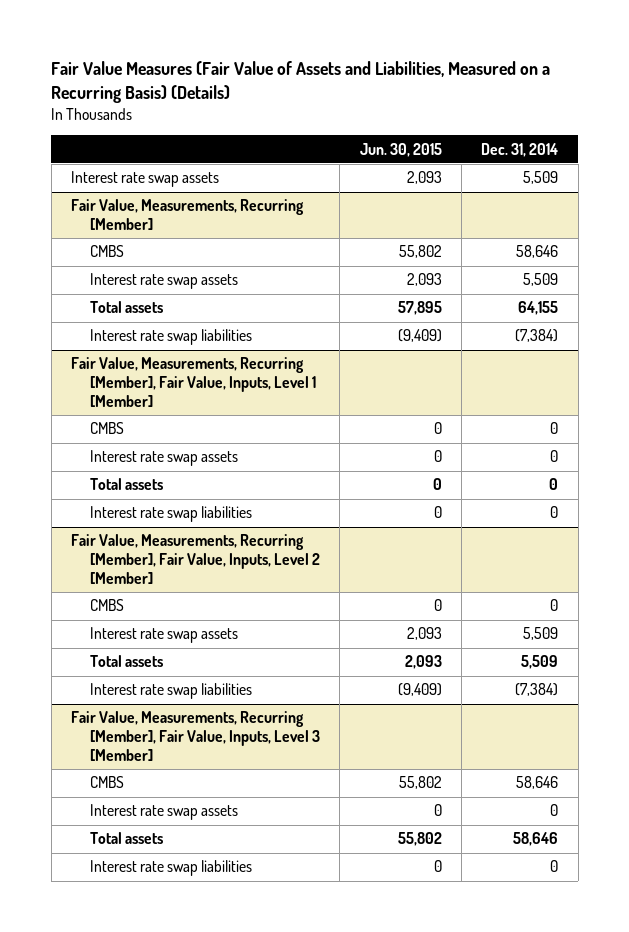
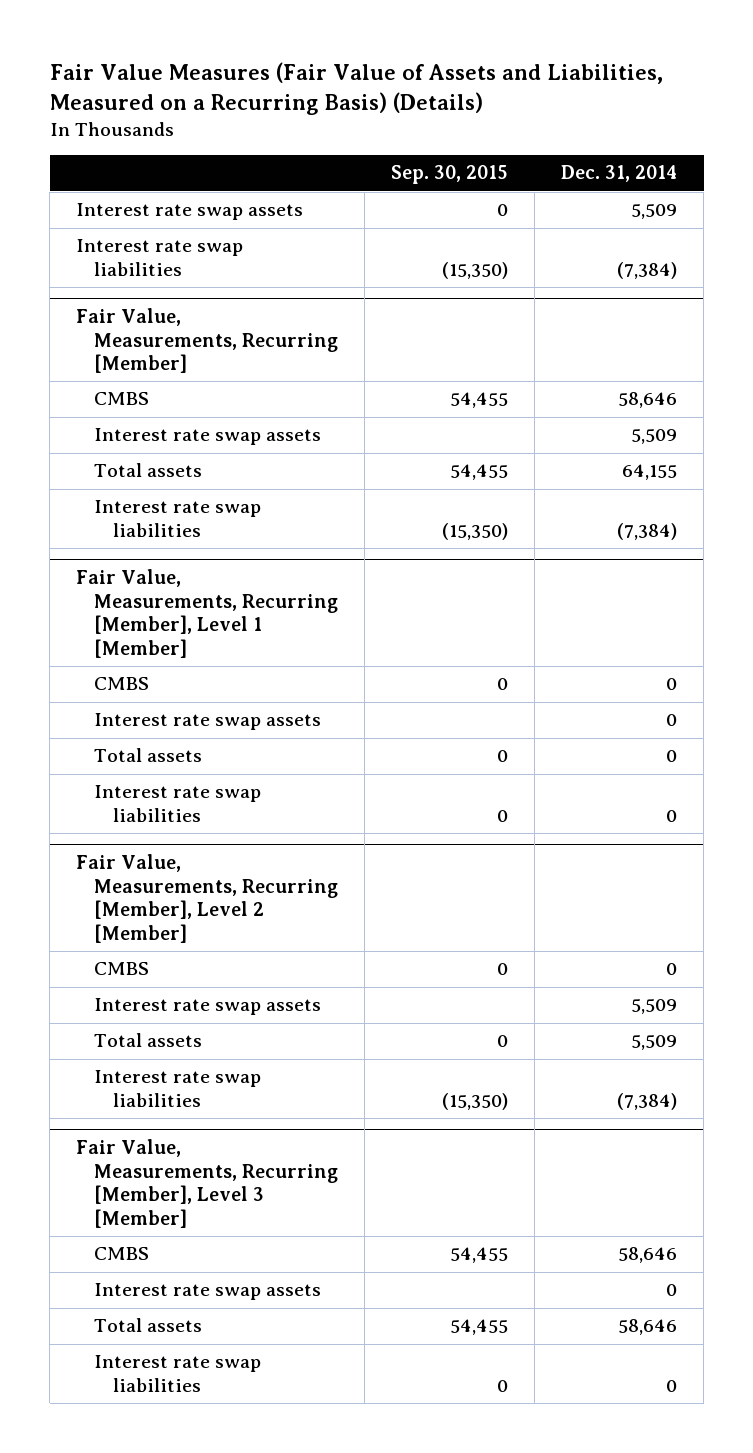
[359,142,442,157] Jun. 30, 2015 -> none
none -> [391,165,509,185] Sep. 30, 2015
none -> [76,239,244,276] Interest rate swap liabilities
[70,357,316,408] Fair Value, Measurements, Recurring [Member], Fair Value, Inputs, Level 1 [Member] -> [76,569,339,658] Fair Value, Measurements, Recurring [Member], Level 1 [Member]
[70,534,320,585] Fair Value, Measurements, Recurring [Member], Fair Value, Inputs, Level 2 [Member] -> [76,854,339,943] Fair Value, Measurements, Recurring [Member], Level 2 [Member]
[70,711,320,762] Fair Value, Measurements, Recurring [Member], Fair Value, Inputs, Level 3 [Member] -> [76,1139,339,1228] Fair Value, Measurements, Recurring [Member], Level 3 [Member]

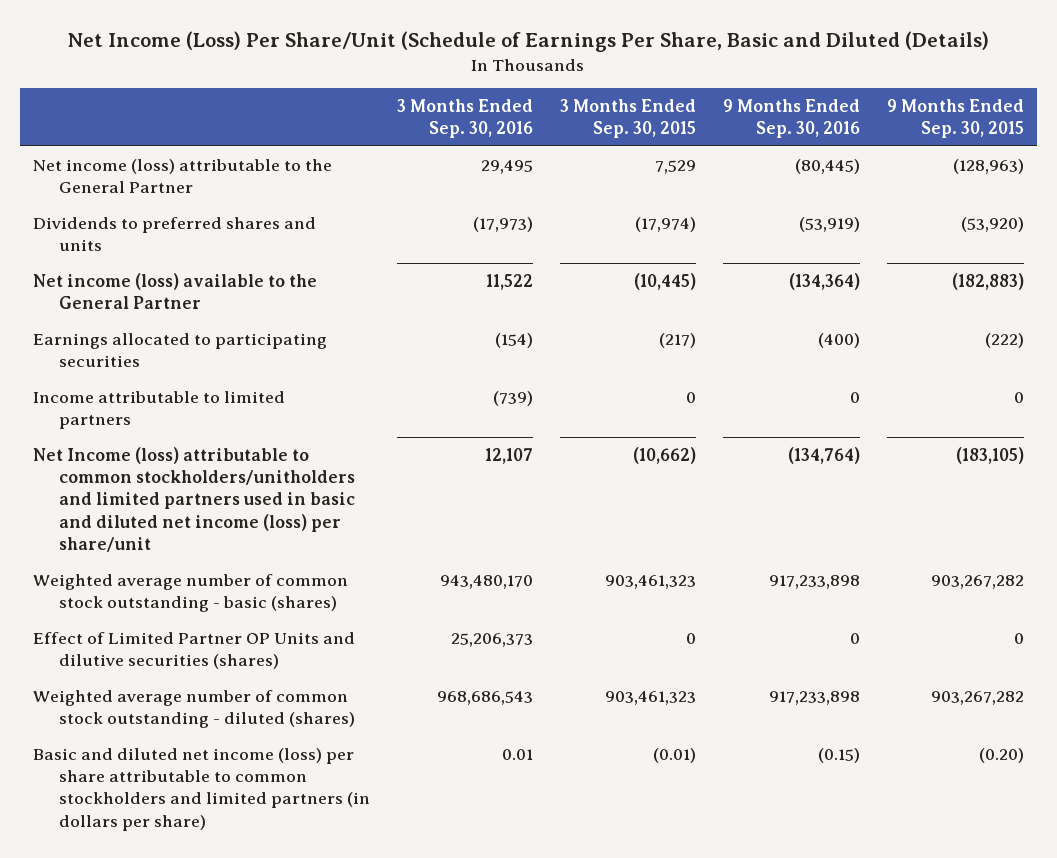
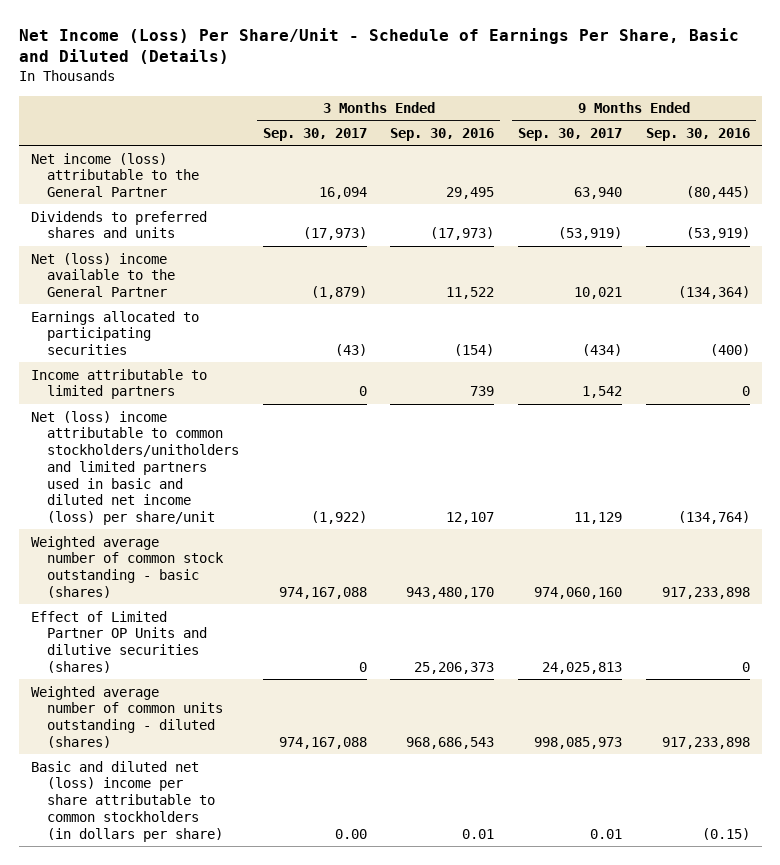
[67,30,990,52] Net Income (Loss) Per Share/Unit (Schedule of Earnings Per Share, Basic and Diluted (Details) -> [18,27,739,65] Net Income (Loss) Per Share/Unit - Schedule of Earnings Per Share, Basic and Diluted (Details)
[559,98,696,139] 3 Months Ended Sep. 30, 2015 -> none
[886,98,1024,139] 9 Months Ended Sep. 30, 2015 -> none
none -> [262,128,367,142] Sep. 30, 2017
none -> [518,128,623,142] Sep. 30, 2017
[32,272,317,310] Net income (loss) available to the General Partner -> [30,252,176,298] Net (loss) income available to the General Partner
[492,390,533,406] (739) -> [470,386,495,397] 739
[32,446,355,553] Net Income (loss) attributable to common stockholders/unitholders and limited partners used in basic and diluted net income (loss) per share/unit -> [30,410,240,526] Net (loss) income attributable to common stockholders/unitholders and limited partners used in basic and diluted net income (loss) per share/unit
[32,689,355,729] Weighted average number of common stock outstanding - diluted (shares) -> [30,685,224,748] Weighted average number of common units outstanding - diluted (shares)
[32,747,370,831] Basic and diluted net income (loss) per share attributable to common stockholders and limited partners (in dollars per share) -> [30,760,224,842] Basic and diluted net (loss) income per share attributable to common stockholders (in dollars per share)

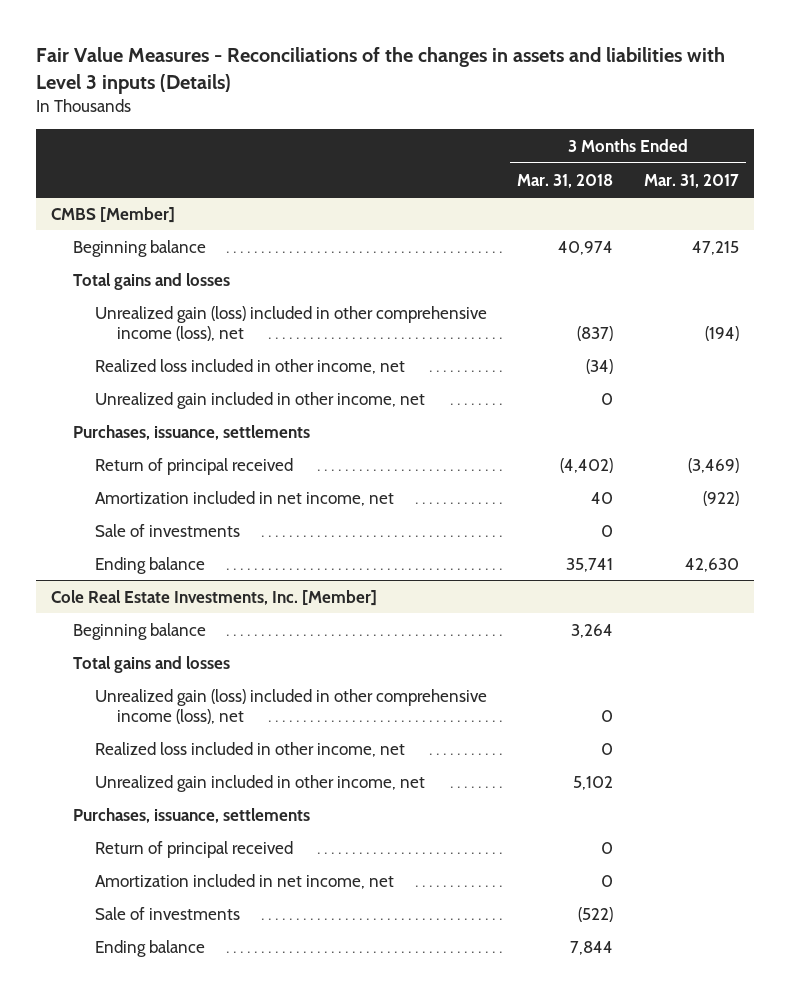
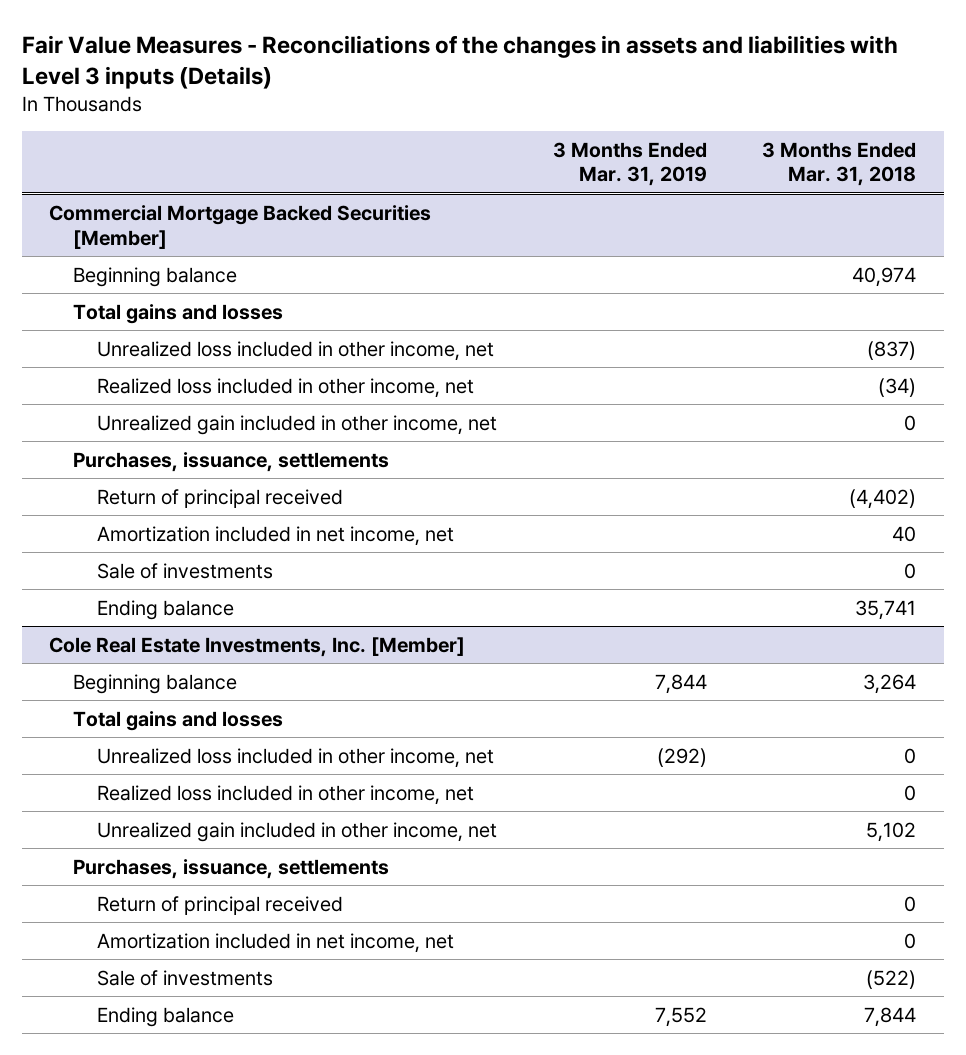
[643,173,739,188] Mar. 31, 2017 -> none
none -> [552,141,707,187] 3 Months Ended Mar. 31, 2019
[50,206,175,223] CMBS [Member] -> none
none -> [49,204,432,249] Commercial Mortgage Backed Securities [Member]
[94,305,487,341] Unrealized gain (loss) included in other comprehensive income (loss), net -> [97,340,495,361] Unrealized loss included in other income, net
[94,688,487,724] Unrealized gain (loss) included in other comprehensive income (loss), net -> [97,747,495,768] Unrealized loss included in other income, net

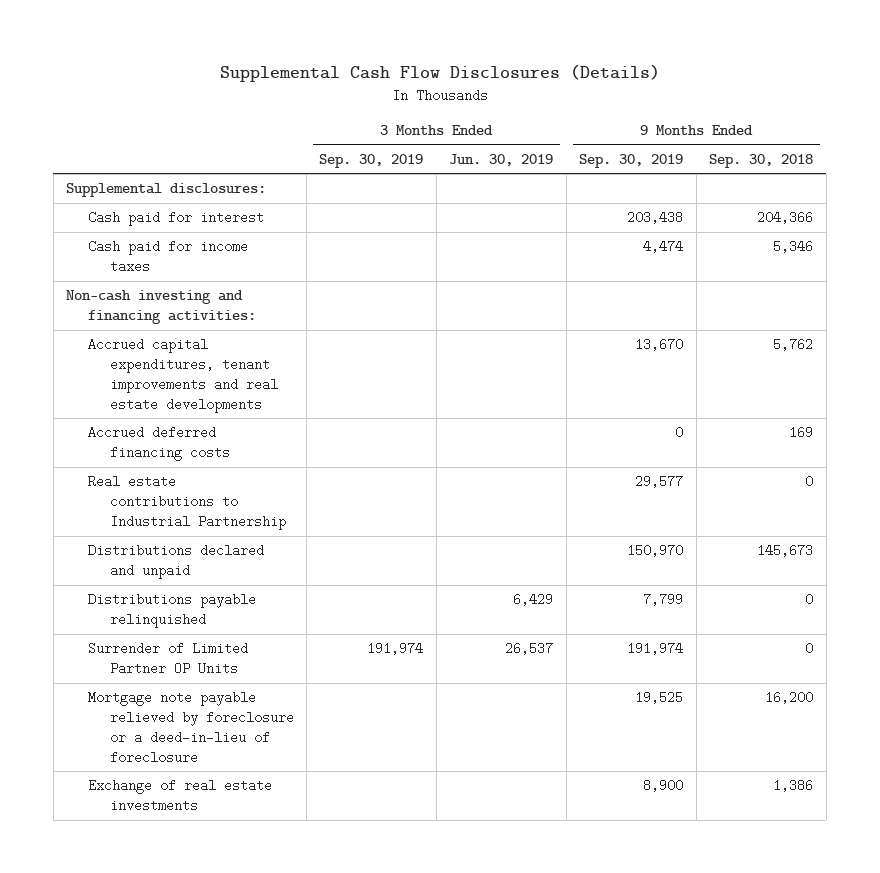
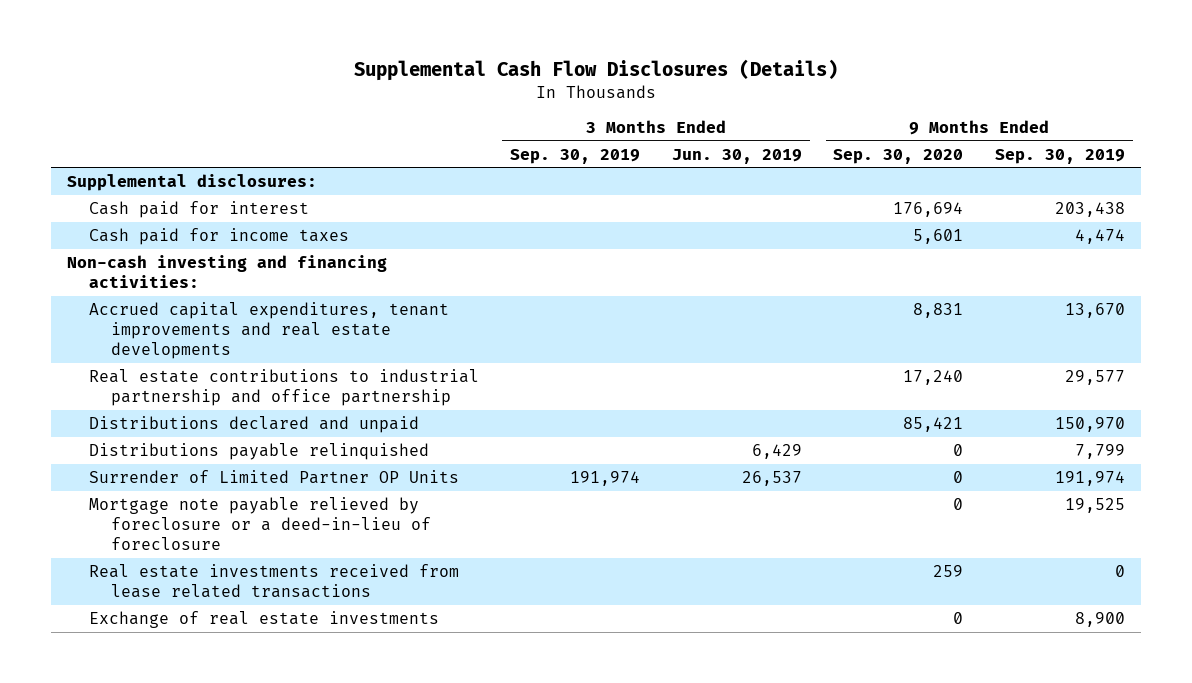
[709,153,814,168] Sep. 30, 2018 -> none
none -> [833,148,964,164] Sep. 30, 2020
[87,426,230,462] Accrued deferred financing costs -> none
[87,475,286,531] Real estate contributions to Industrial Partnership -> [88,368,479,407] Real estate contributions to industrial partnership and office partnership
none -> [88,563,459,599] Real estate investments received from lease related transactions

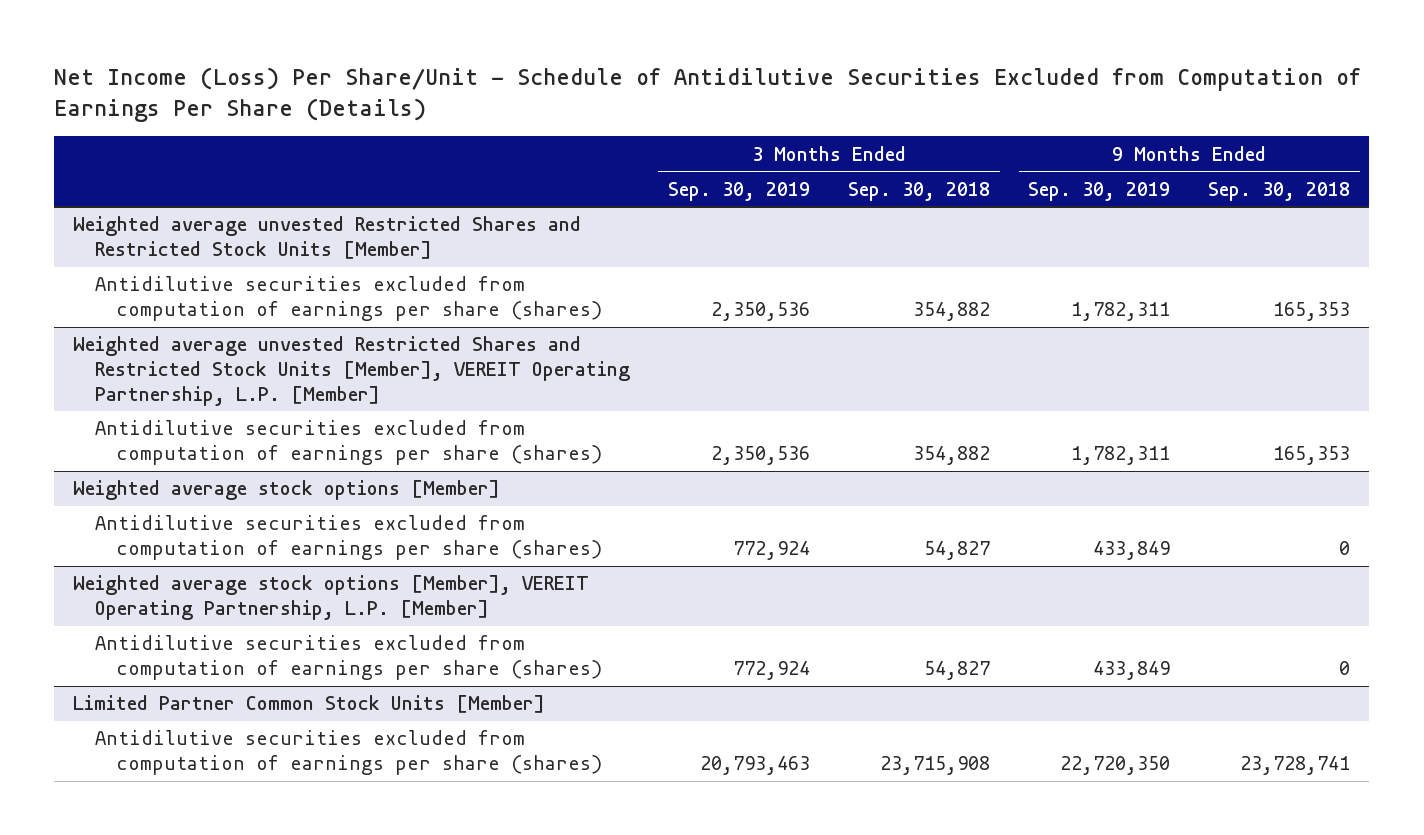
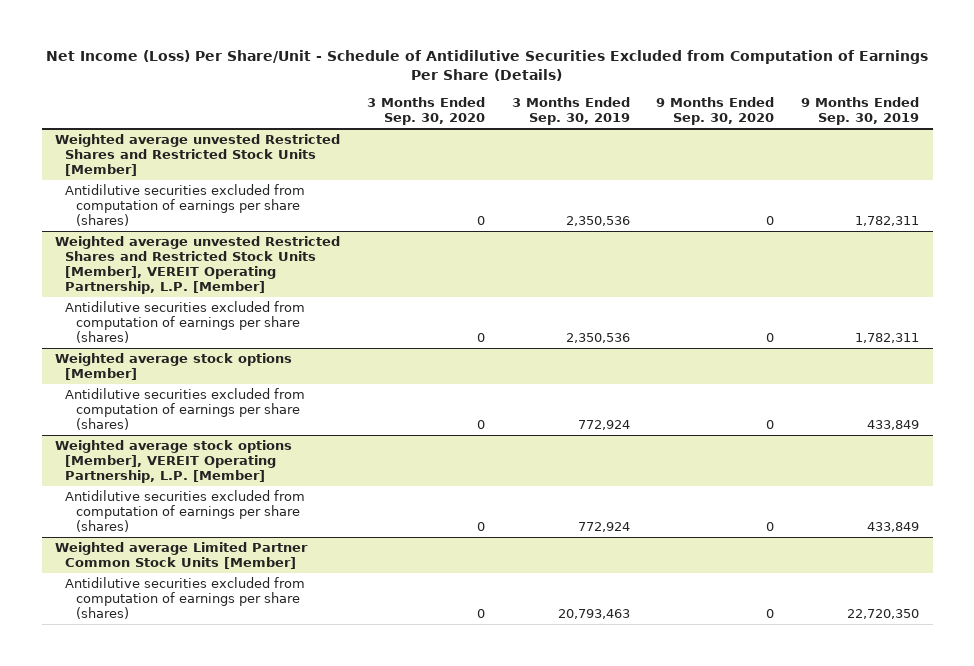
[848,181,991,201] Sep. 30, 2018 -> none
[1208,181,1351,201] Sep. 30, 2018 -> none
none -> [366,97,485,126] 3 Months Ended Sep. 30, 2020
none -> [656,97,775,126] 9 Months Ended Sep. 30, 2020
[73,695,546,714] Limited Partner Common Stock Units [Member] -> [55,541,309,569] Weighted average Limited Partner Common Stock Units [Member]

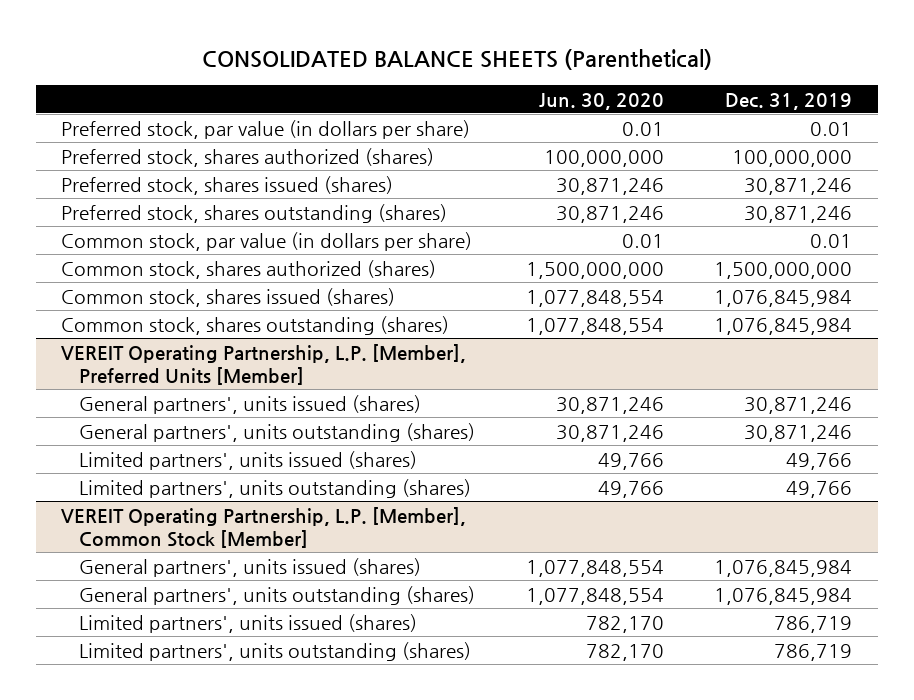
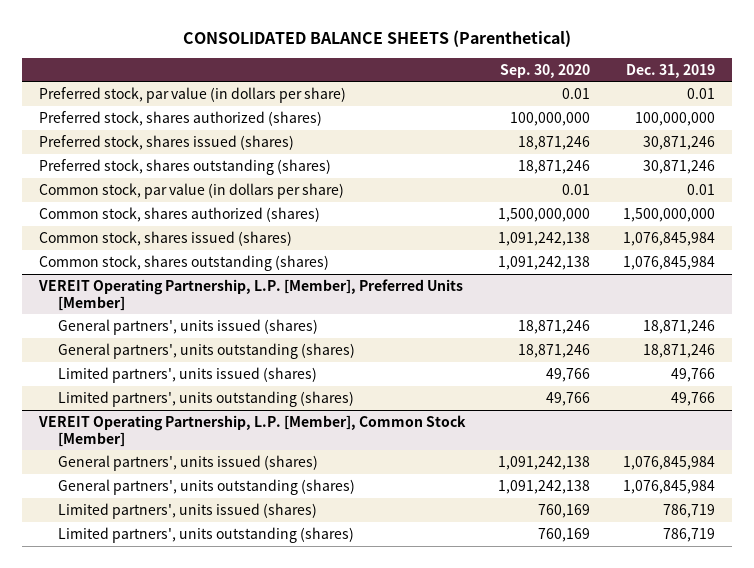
[538,92,664,110] Jun. 30, 2020 -> none
none -> [500,63,591,78] Sep. 30, 2020
[744,396,853,414] 30,871,246 -> [643,320,716,335] 18,871,246
[744,424,853,442] 30,871,246 -> [643,344,716,359] 18,871,246

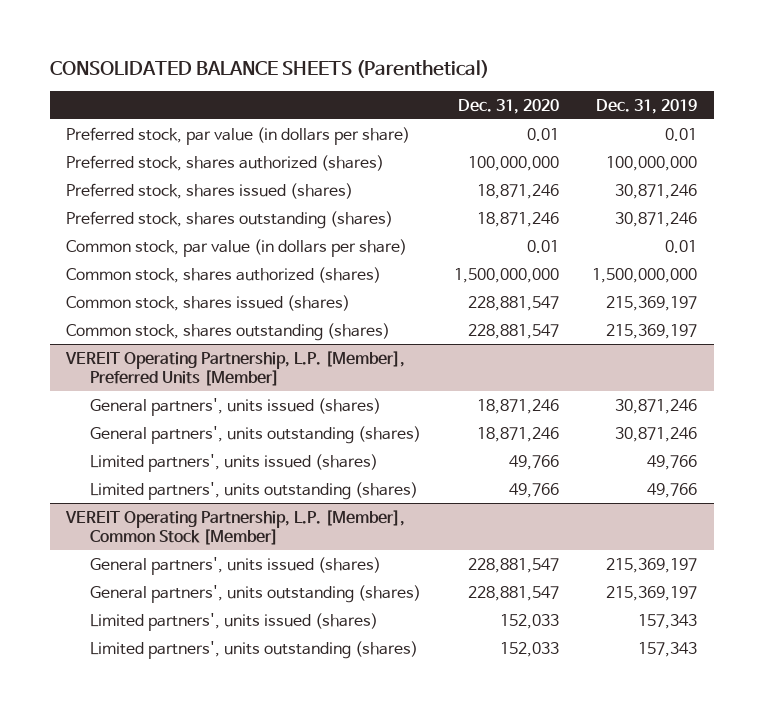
[500,63,591,78] Sep. 30, 2020 -> none
none -> [458,98,560,114] Dec. 31, 2020
[623,232,716,247] 1,076,845,984 -> [606,295,698,311] 215,369,197
[623,256,716,271] 1,076,845,984 -> [606,323,698,339] 215,369,197
[643,320,716,335] 18,871,246 -> [615,398,698,414] 30,871,246
[643,344,716,359] 18,871,246 -> [615,426,698,442] 30,871,246
[623,456,716,471] 1,076,845,984 -> [606,557,698,573] 215,369,197
[623,480,716,495] 1,076,845,984 -> [606,585,698,601] 215,369,197
[663,504,716,519] 786,719 -> [638,613,698,629] 157,343
[663,528,716,543] 786,719 -> [638,641,698,657] 157,343

